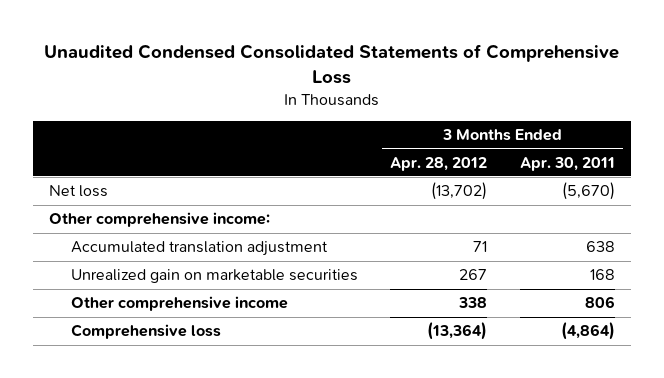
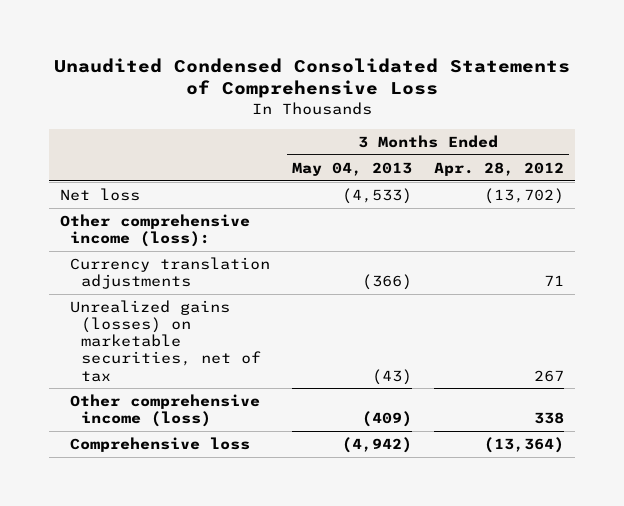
[520,156,616,171] Apr. 30, 2011 -> none
none -> [292,161,413,176] May 04, 2013
[49,212,271,228] Other comprehensive income: -> [59,214,250,248] Other comprehensive income (loss):
[70,241,328,257] Accumulated translation adjustment -> [70,257,271,290] Currency translation adjustments
[70,269,358,284] Unrealized gain on marketable securities -> [70,300,261,382] Unrealized gains (losses) on marketable securities, net of tax
[70,296,288,312] Other comprehensive income -> [70,394,261,428] Other comprehensive income (loss)

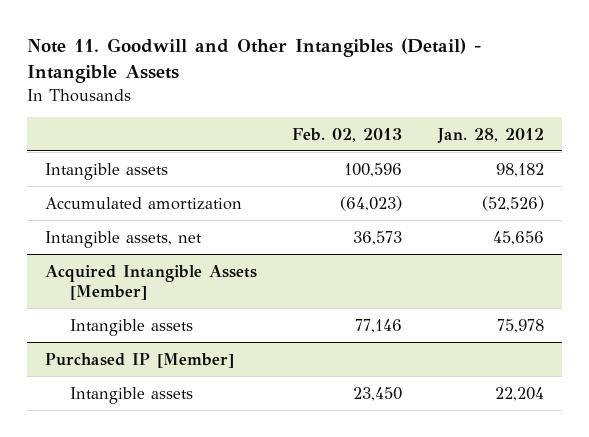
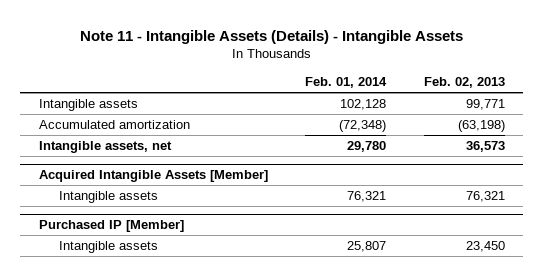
[26,38,481,84] Note 11. Goodwill and Other Intangibles (Detail) - Intangible Assets -> [79,29,463,44] Note 11 - Intangible Assets (Details) - Intangible Assets
[437,127,545,143] Jan. 28, 2012 -> none
none -> [305,77,388,89] Feb. 01, 2014
[344,162,403,177] 100,596 -> [465,99,505,111] 99,771
[340,195,403,211] (64,023) -> [457,120,505,133] (63,198)
[355,318,403,333] 77,146 -> [465,191,505,203] 76,321

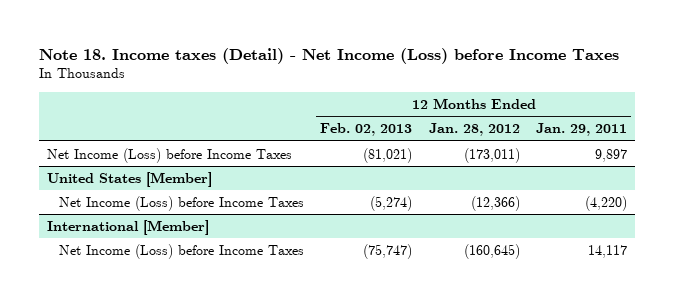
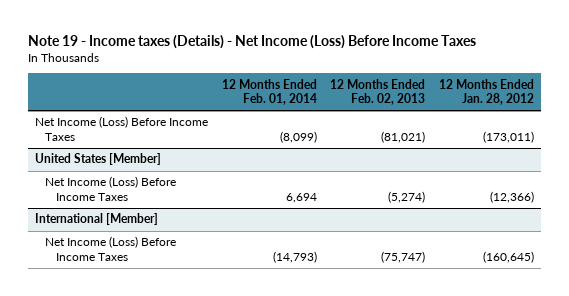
[38,47,619,64] Note 18. Income taxes (Detail) - Net Income (Loss) before Income Taxes -> [28,35,477,50] Note 19 - Income taxes (Details) - Net Income (Loss) Before Income Taxes
[535,123,627,137] Jan. 29, 2011 -> none
none -> [221,78,317,106] 12 Months Ended Feb. 01, 2014
[46,147,292,163] Net Income (Loss) before Income Taxes -> [35,116,209,141] Net Income (Loss) Before Income Taxes
[59,195,305,211] Net Income (Loss) before Income Taxes -> [45,176,177,201] Net Income (Loss) Before Income Taxes
[59,243,305,259] Net Income (Loss) before Income Taxes -> [45,236,177,261] Net Income (Loss) Before Income Taxes

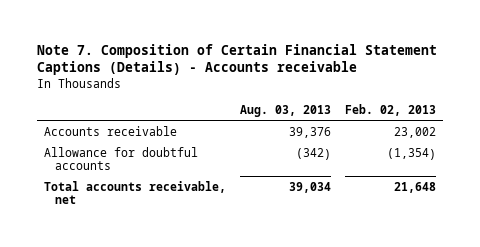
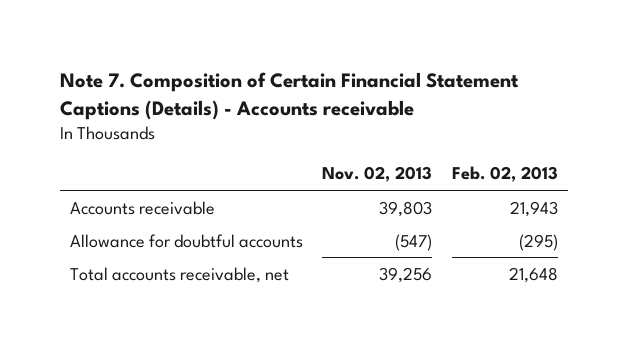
[239,105,331,118] Aug. 03, 2013 -> none
none -> [322,166,433,183] Nov. 02, 2013
[393,126,436,138] 23,002 -> [510,200,559,217] 21,943
[386,147,436,160] (1,354) -> [519,233,559,251] (295)

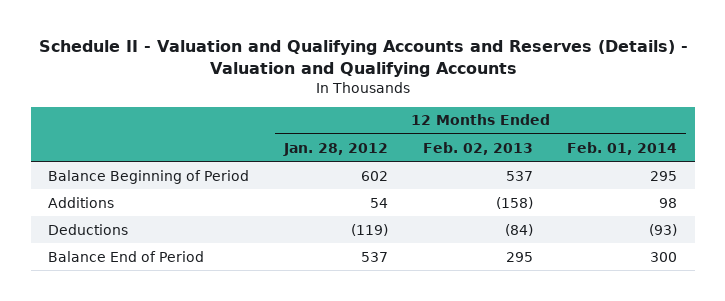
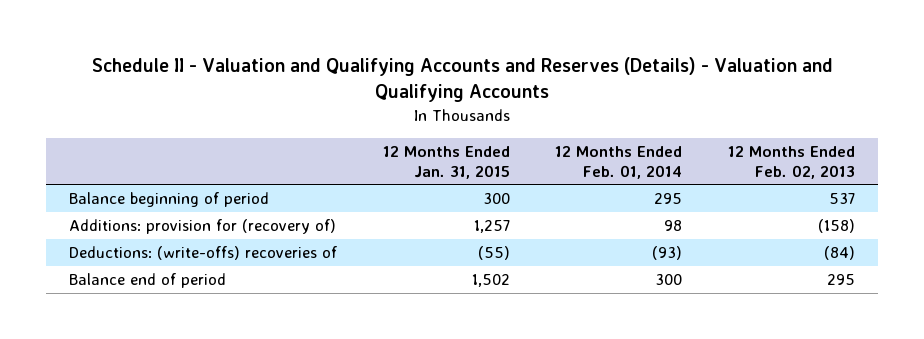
[282,142,388,156] Jan. 28, 2012 -> none
none -> [382,145,510,179] 12 Months Ended Jan. 31, 2015
[47,169,249,184] Balance Beginning of Period -> [69,192,270,208] Balance beginning of period
[47,196,114,208] Additions -> [69,219,337,235] Additions: provision for (recovery of)
[47,223,128,235] Deductions -> [69,246,338,261] Deductions: (write-offs) recoveries of
[47,250,204,262] Balance End of Period -> [69,273,227,289] Balance end of period

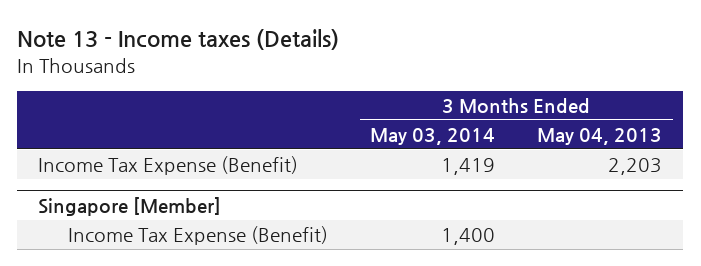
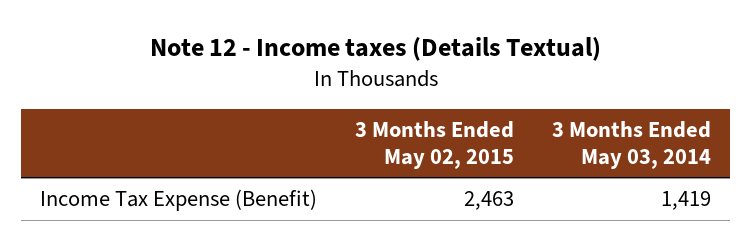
[17,29,340,51] Note 13 - Income taxes (Details) -> [149,37,601,62] Note 12 - Income taxes (Details Textual)
[537,127,663,145] May 04, 2013 -> none
none -> [355,121,515,169] 3 Months Ended May 02, 2015
[38,196,222,216] Singapore [Member] -> none
[68,226,329,246] Income Tax Expense (Benefit) -> none

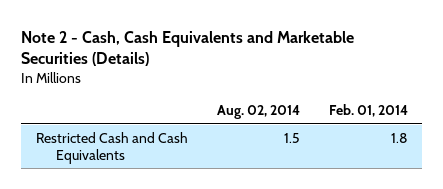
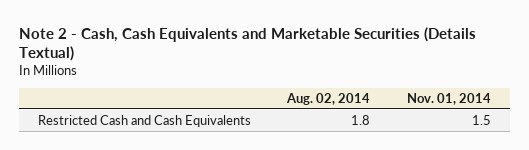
[21,30,355,67] Note 2 - Cash, Cash Equivalents and Marketable Securities (Details) -> [19,26,477,62] Note 2 - Cash, Cash Equivalents and Marketable Securities (Details Textual)
[328,104,408,118] Feb. 01, 2014 -> none
none -> [407,92,492,105] Nov. 01, 2014
[283,133,300,144] 1.5 -> [351,115,371,126] 1.8

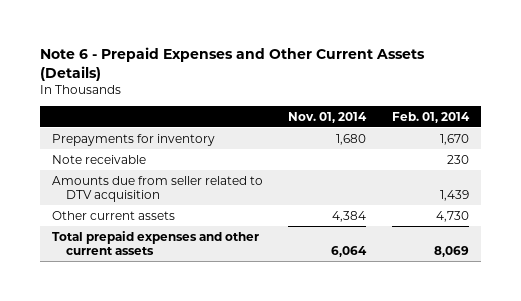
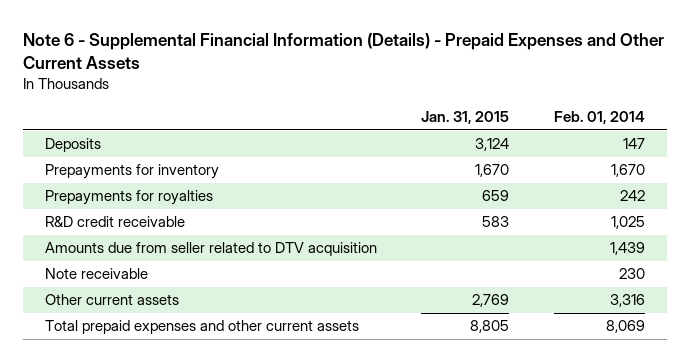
[39,46,425,81] Note 6 - Prepaid Expenses and Other Current Assets (Details) -> [22,32,664,69] Note 6 - Supplemental Financial Information (Details) - Prepaid Expenses and Other Current Assets
[288,111,368,123] Nov. 01, 2014 -> none
none -> [421,111,510,125] Jan. 31, 2015
none -> [44,138,101,153] Deposits
none -> [44,190,213,206] Prepayments for royalties
none -> [44,216,185,228] R&D credit receivable
[52,154,147,164] Note receivable -> [44,268,148,280] Note receivable
[435,210,469,222] 4,730 -> [609,294,645,308] 3,316

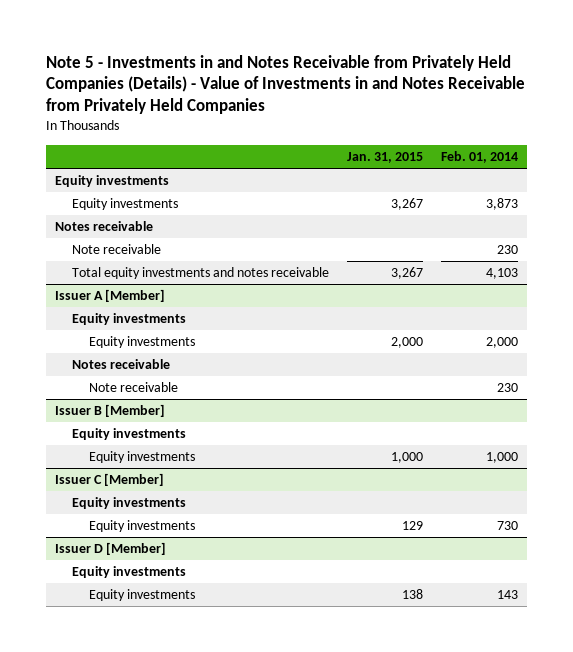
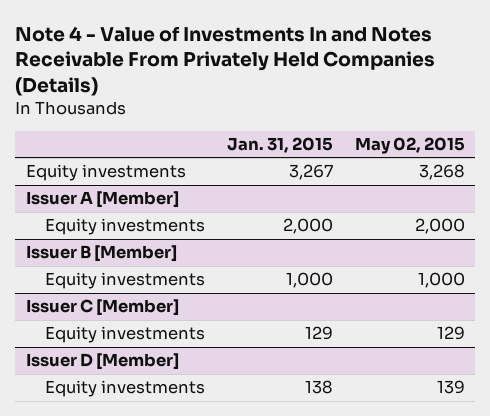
[45,54,525,115] Note 5 - Investments in and Notes Receivable from Privately Held Companies (Details) - Value of Investments in and Notes Receivable from Privately Held Companies -> [14,25,435,96] Note 4 - Value of Investments In and Notes Receivable From Privately Held Companies (Details)
[441,150,519,163] Feb. 01, 2014 -> none
none -> [354,137,465,155] May 02, 2015
[54,175,169,188] Equity investments -> none
[54,221,153,232] Notes receivable -> none
[71,244,161,255] Note receivable -> none
[71,267,329,280] Total equity investments and notes receivable -> none
[71,313,186,326] Equity investments -> none
[71,359,170,370] Notes receivable -> none
[89,382,179,393] Note receivable -> none
[71,428,186,441] Equity investments -> none
[71,497,186,510] Equity investments -> none
[71,566,186,579] Equity investments -> none

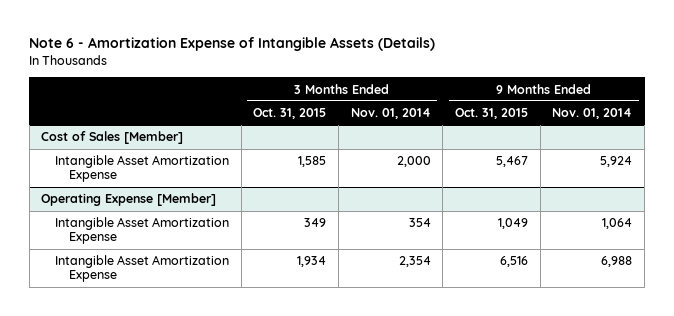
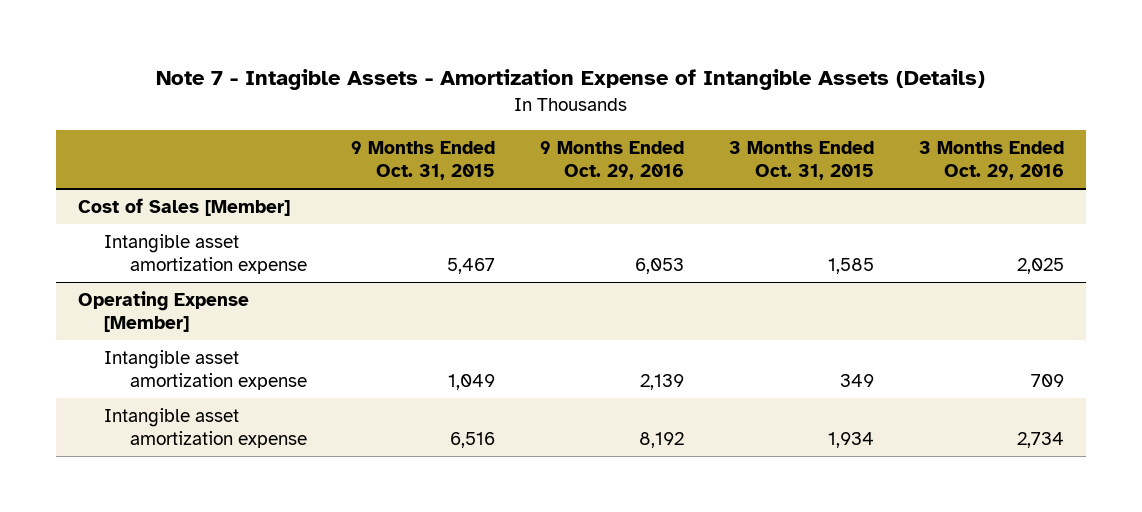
[29,37,436,52] Note 6 - Amortization Expense of Intangible Assets (Details) -> [156,69,986,91] Note 7 - Intagible Assets - Amortization Expense of Intangible Assets (Details)
[350,108,431,120] Nov. 01, 2014 -> none
[552,108,633,120] Nov. 01, 2014 -> none
none -> [540,141,685,181] 9 Months Ended Oct. 29, 2016
none -> [918,141,1064,181] 3 Months Ended Oct. 29, 2016
[55,155,230,183] Intangible Asset Amortization Expense -> [103,234,307,274] Intangible asset amortization expense
[55,217,230,245] Intangible Asset Amortization Expense -> [103,350,307,390] Intangible asset amortization expense
[55,255,230,283] Intangible Asset Amortization Expense -> [103,408,307,448] Intangible asset amortization expense

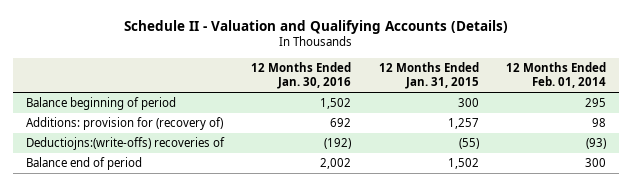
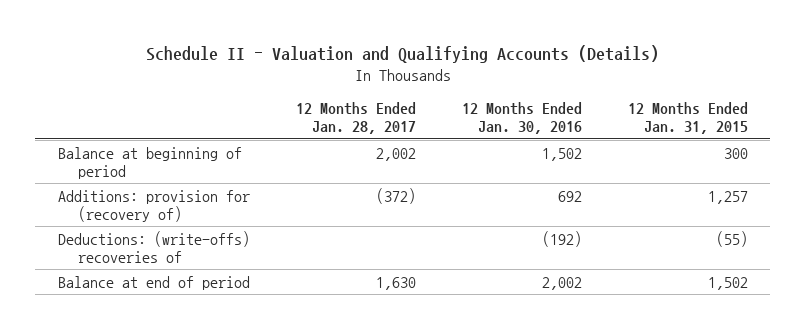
[505,61,606,89] 12 Months Ended Feb. 01, 2014 -> none
none -> [295,101,416,135] 12 Months Ended Jan. 28, 2017
[26,97,177,111] Balance beginning of period -> [58,146,243,179] Balance at beginning of period
[26,137,226,151] Deductiojns:(write-offs) recoveries of -> [58,230,251,263] Deductions: (write-offs) recoveries of
[26,157,143,171] Balance end of period -> [58,275,251,290] Balance at end of period

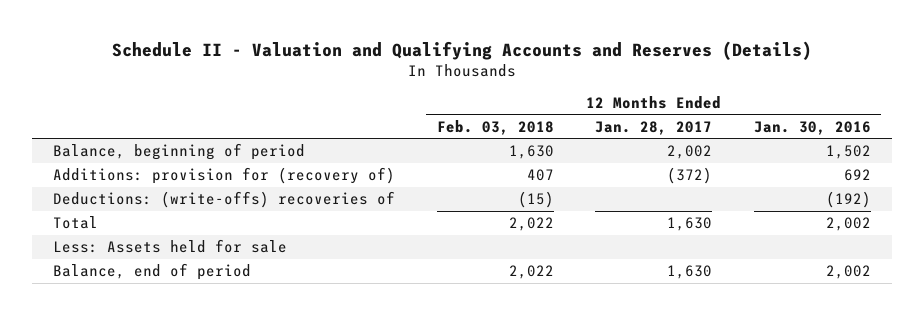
[145,45,659,64] Schedule II - Valuation and Qualifying Accounts (Details) -> [111,40,812,60] Schedule II - Valuation and Qualifying Accounts and Reserves (Details)
[627,101,748,135] 12 Months Ended Jan. 31, 2015 -> none
none -> [436,119,554,135] Feb. 03, 2018
[58,146,243,179] Balance at beginning of period -> [52,143,305,161] Balance, beginning of period
none -> [52,216,98,230] Total
none -> [52,239,287,254] Less: Assets held for sale
[58,275,251,290] Balance at end of period -> [52,263,251,281] Balance, end of period

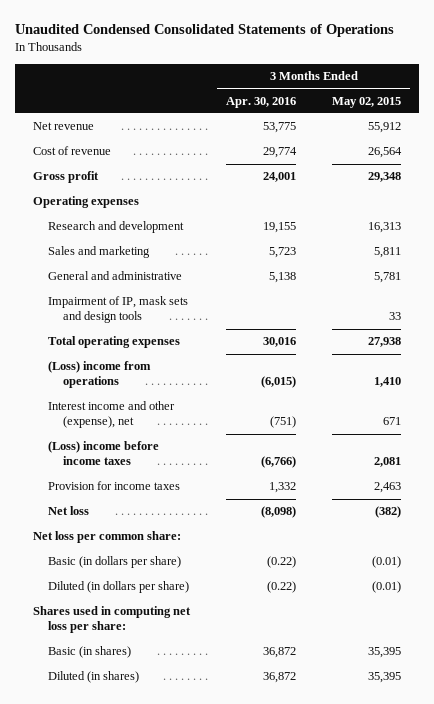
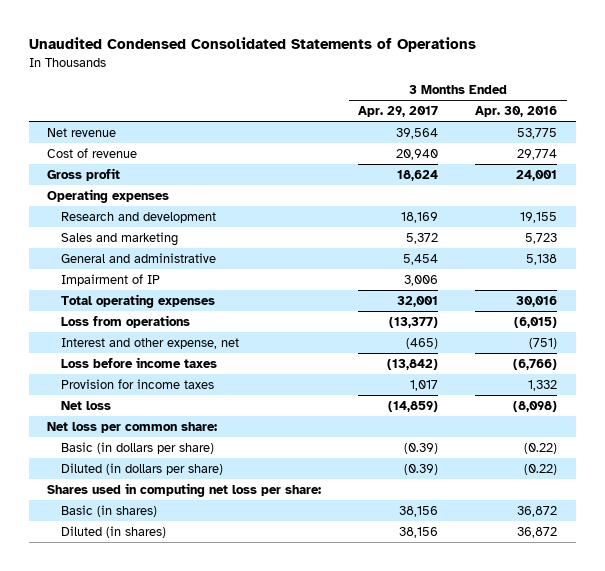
[332,96,402,108] May 02, 2015 -> none
none -> [358,106,439,118] Apr. 29, 2017
[48,296,189,324] Impairment of IP, mask sets and design tools -> [60,273,160,286] Impairment of IP
[48,361,152,389] (Loss) income from operations -> [60,314,190,328] Loss from operations
[48,401,176,429] Interest income and other (expense), net -> [60,337,239,349] Interest and other expense, net
[48,441,160,466] (Loss) income before income taxes -> [60,356,217,368] Loss before income taxes

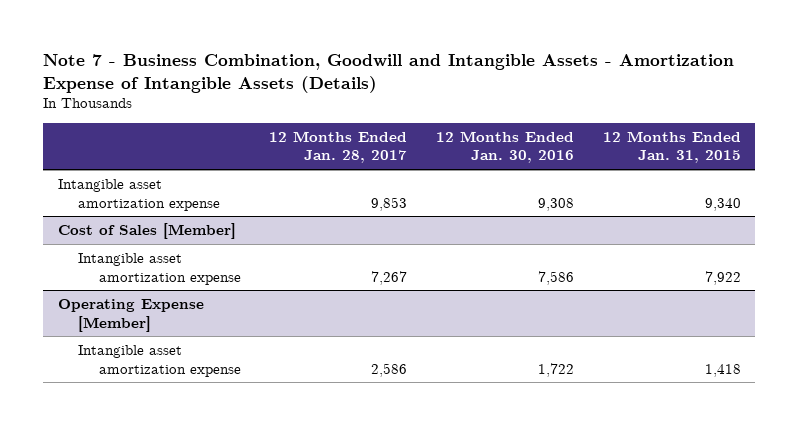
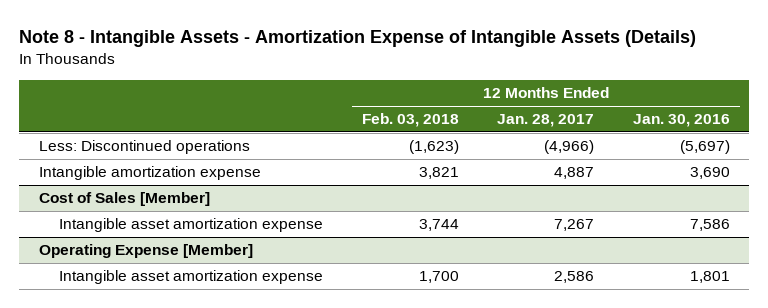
[43,53,735,93] Note 7 - Business Combination, Goodwill and Intangible Assets - Amortization Expense of Intangible Assets (Details) -> [19,30,697,48] Note 8 - Intangible Assets - Amortization Expense of Intangible Assets (Details)
[602,130,741,164] 12 Months Ended Jan. 31, 2015 -> none
none -> [361,113,459,128] Feb. 03, 2018
none -> [38,140,250,155] Less: Discontinued operations
[57,178,221,211] Intangible asset amortization expense -> [38,166,261,181] Intangible amortization expense
[371,196,408,211] 9,853 -> [554,167,595,180] 4,887
[537,197,574,211] 9,308 -> [689,167,730,180] 3,690
[537,362,574,377] 1,722 -> [689,271,730,284] 1,801

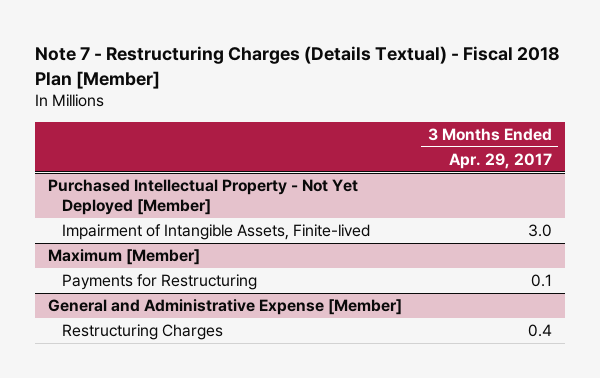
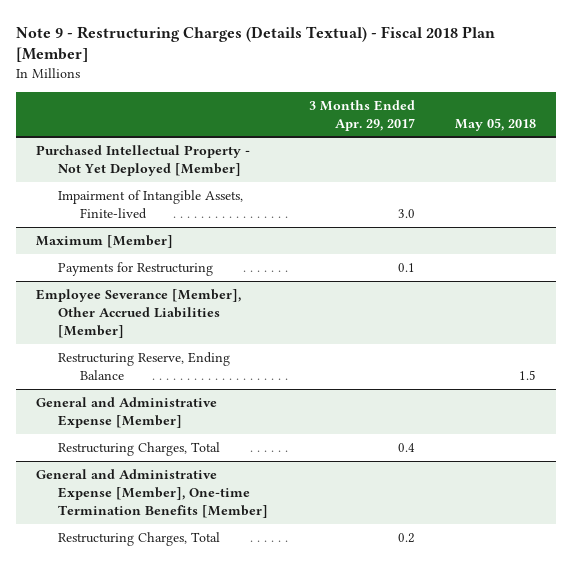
[35,45,561,89] Note 7 - Restructuring Charges (Details Textual) - Fiscal 2018 Plan [Member] -> [16,25,496,63] Note 9 - Restructuring Charges (Details Textual) - Fiscal 2018 Plan [Member]
none -> [454,117,536,131] May 05, 2018
none -> [36,288,242,338] Employee Severance [Member], Other Accrued Liabilities [Member]
none -> [58,351,231,380] Restructuring Reserve, Ending Balance
[62,324,224,341] Restructuring Charges -> [58,441,221,456] Restructuring Charges, Total
none -> [36,468,269,518] General and Administrative Expense [Member], One-time Termination Benefits [Member]
none -> [58,531,221,546] Restructuring Charges, Total

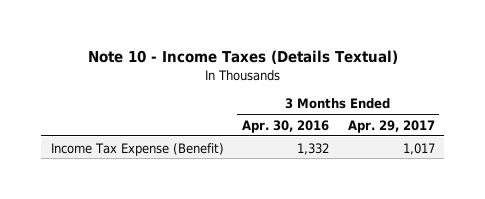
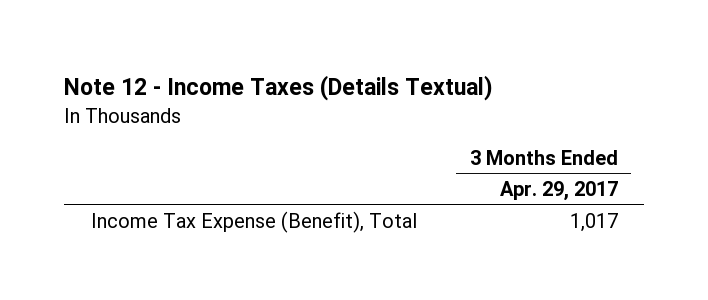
[87,49,398,64] Note 10 - Income Taxes (Details Textual) -> [64,75,494,102] Note 12 - Income Taxes (Details Textual)
[242,119,330,133] Apr. 30, 2016 -> none
[50,142,224,156] Income Tax Expense (Benefit) -> [90,210,417,233] Income Tax Expense (Benefit), Total

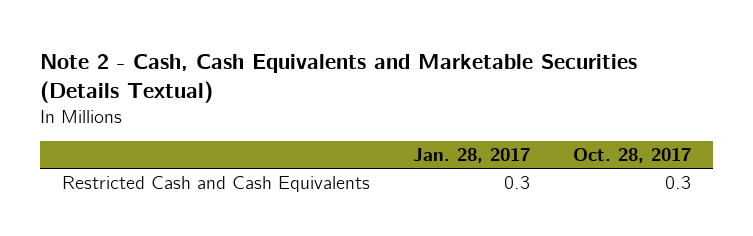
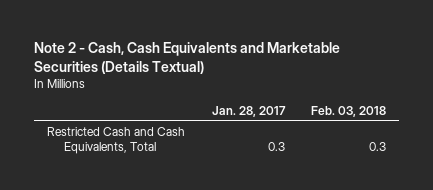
[573,148,692,164] Oct. 28, 2017 -> none
none -> [310,105,386,117] Feb. 03, 2018
[61,175,370,192] Restricted Cash and Cash Equivalents -> [47,126,186,154] Restricted Cash and Cash Equivalents, Total

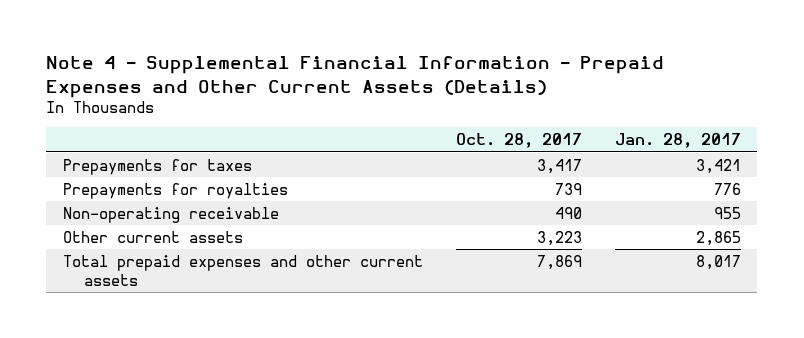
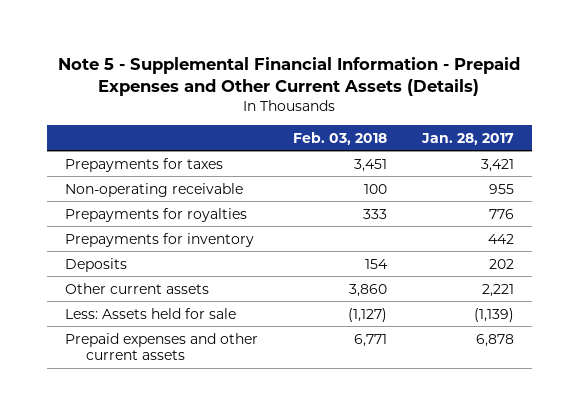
[46,56,665,98] Note 4 - Supplemental Financial Information - Prepaid Expenses and Other Current Assets (Details) -> [58,56,521,96] Note 5 - Supplemental Financial Information - Prepaid Expenses and Other Current Assets (Details)
[455,133,582,149] Oct. 28, 2017 -> none
none -> [292,131,387,145] Feb. 03, 2018
[62,182,288,199] Prepayments for royalties -> [64,207,247,222] Prepayments for royalties
none -> [64,232,254,247] Prepayments for inventory
none -> [64,257,127,272] Deposits
[695,230,741,246] 2,865 -> [481,283,514,297] 2,221
none -> [64,307,236,319] Less: Assets held for sale
[62,254,423,286] Total prepaid expenses and other current assets -> [64,332,258,361] Prepaid expenses and other current assets
[695,254,741,270] 8,017 -> [475,333,514,347] 6,878

